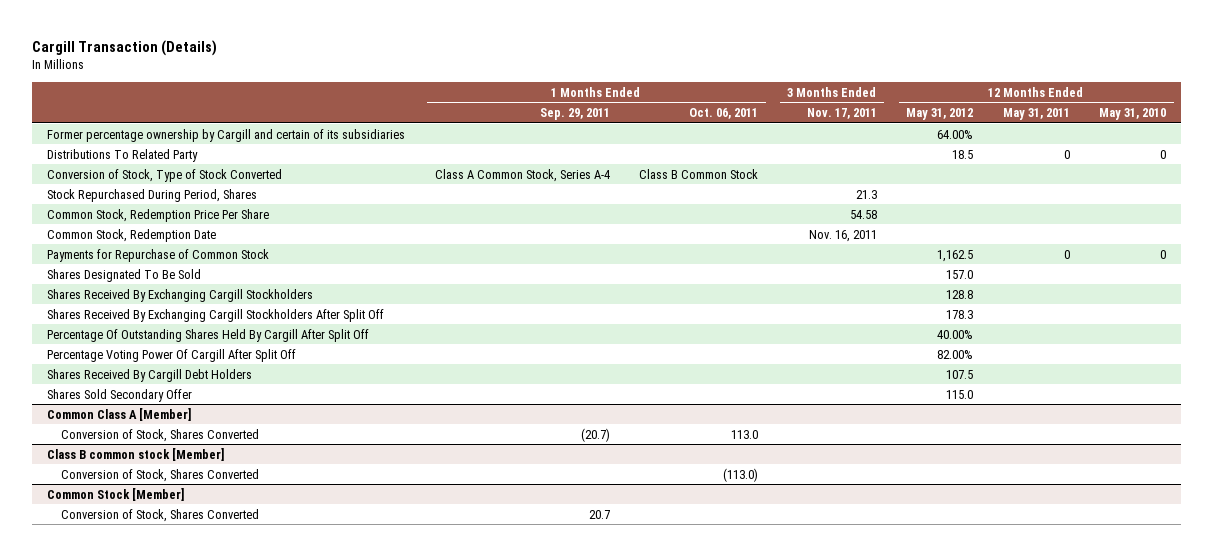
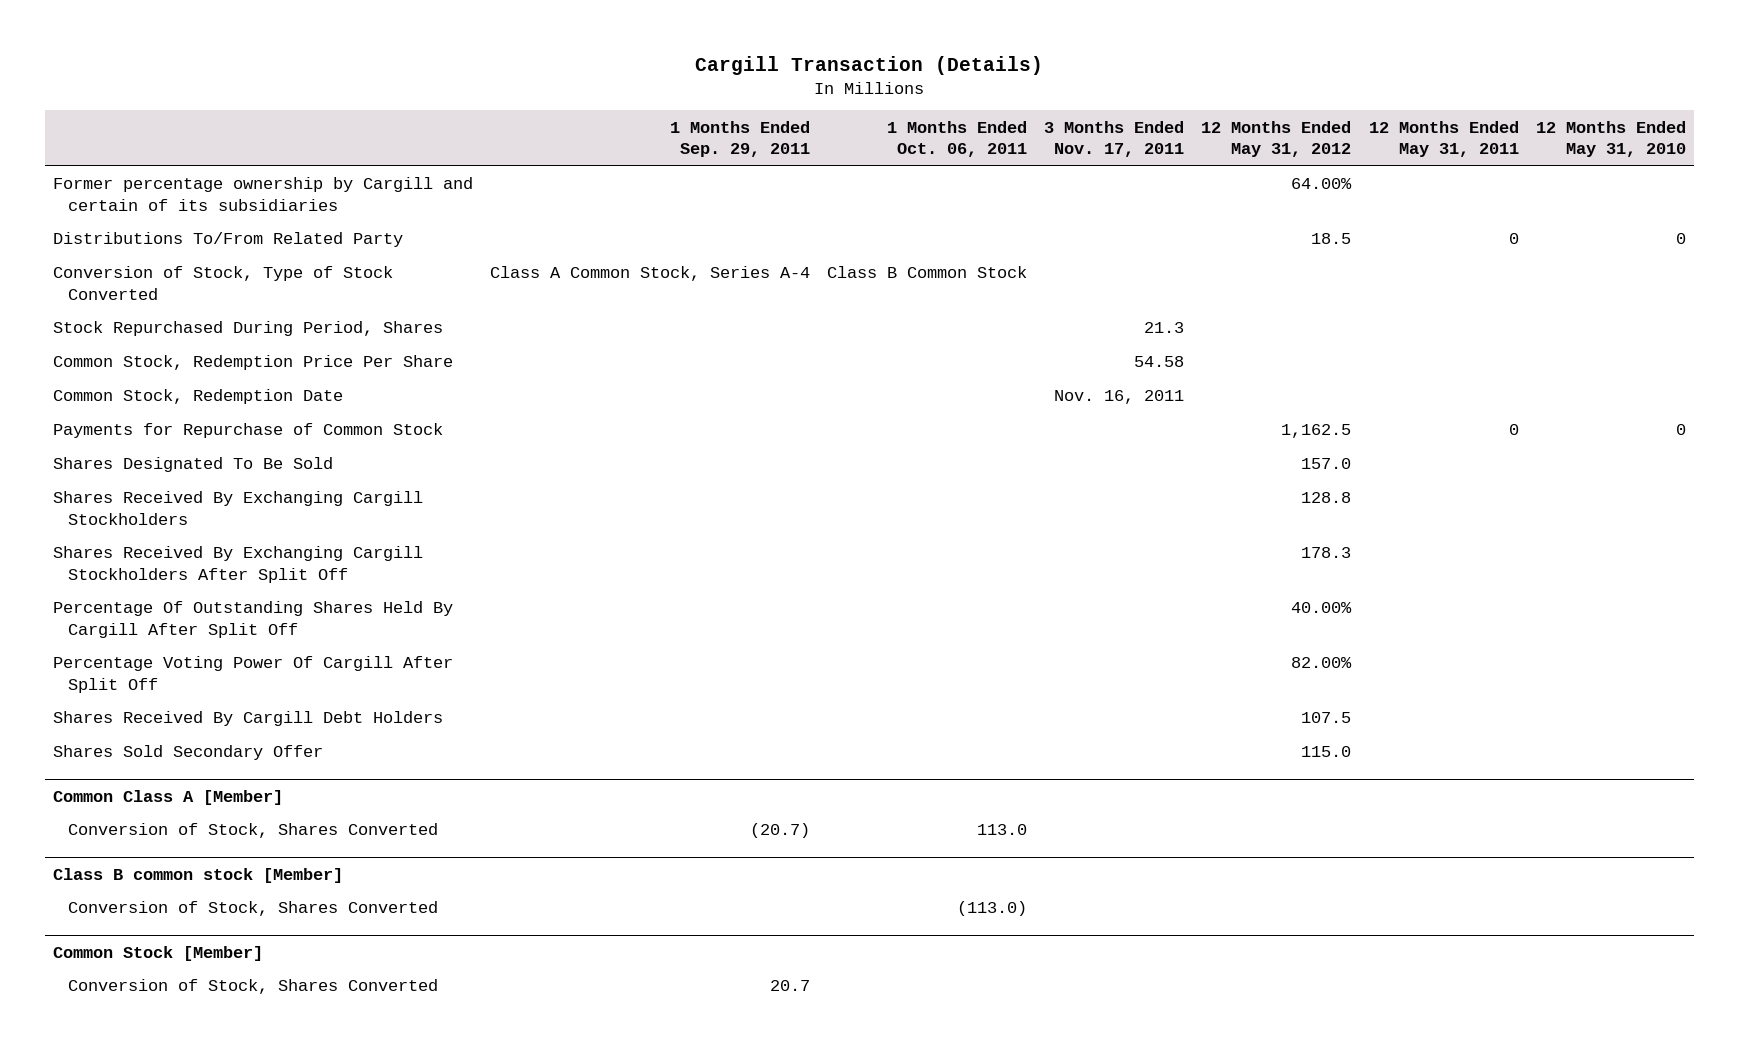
[47,148,199,162] Distributions To Related Party -> [53,232,404,248] Distributions To/From Related Party

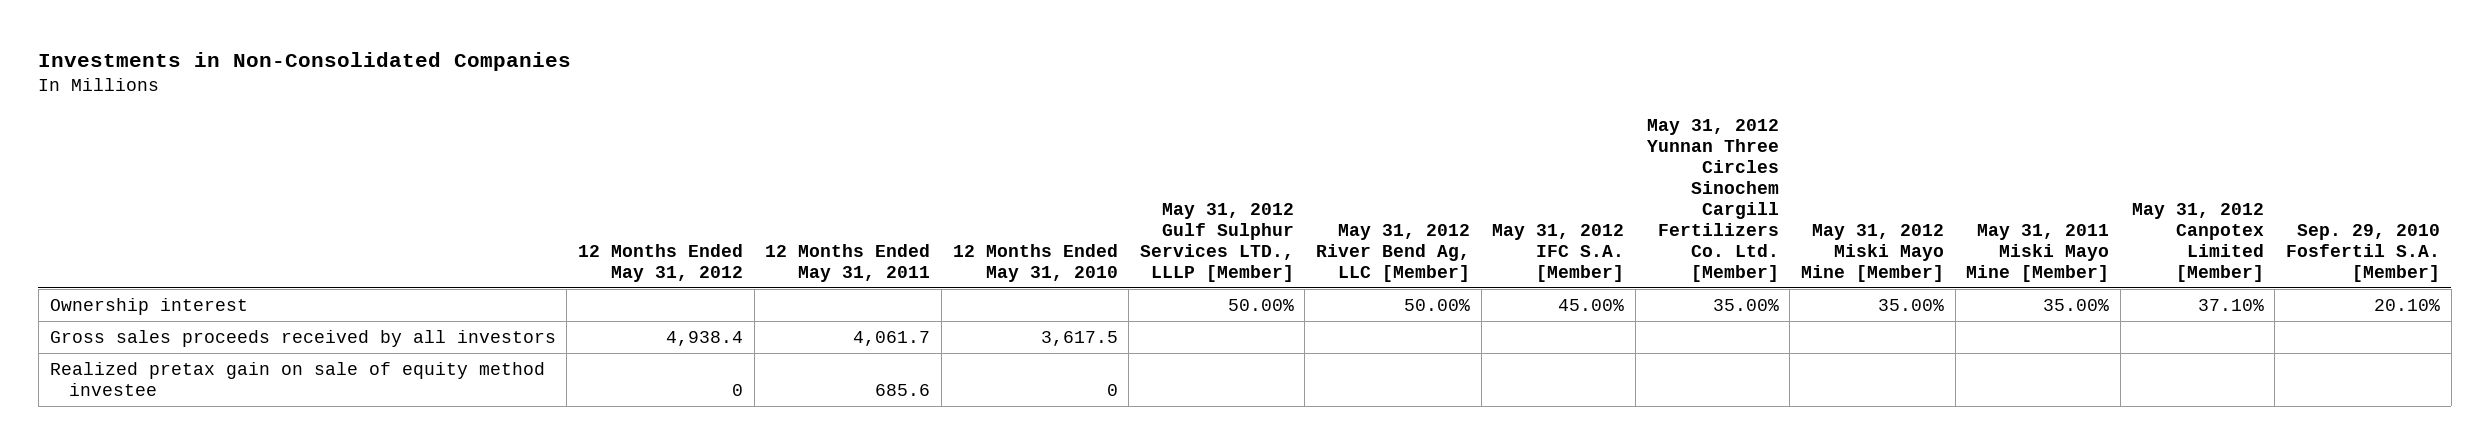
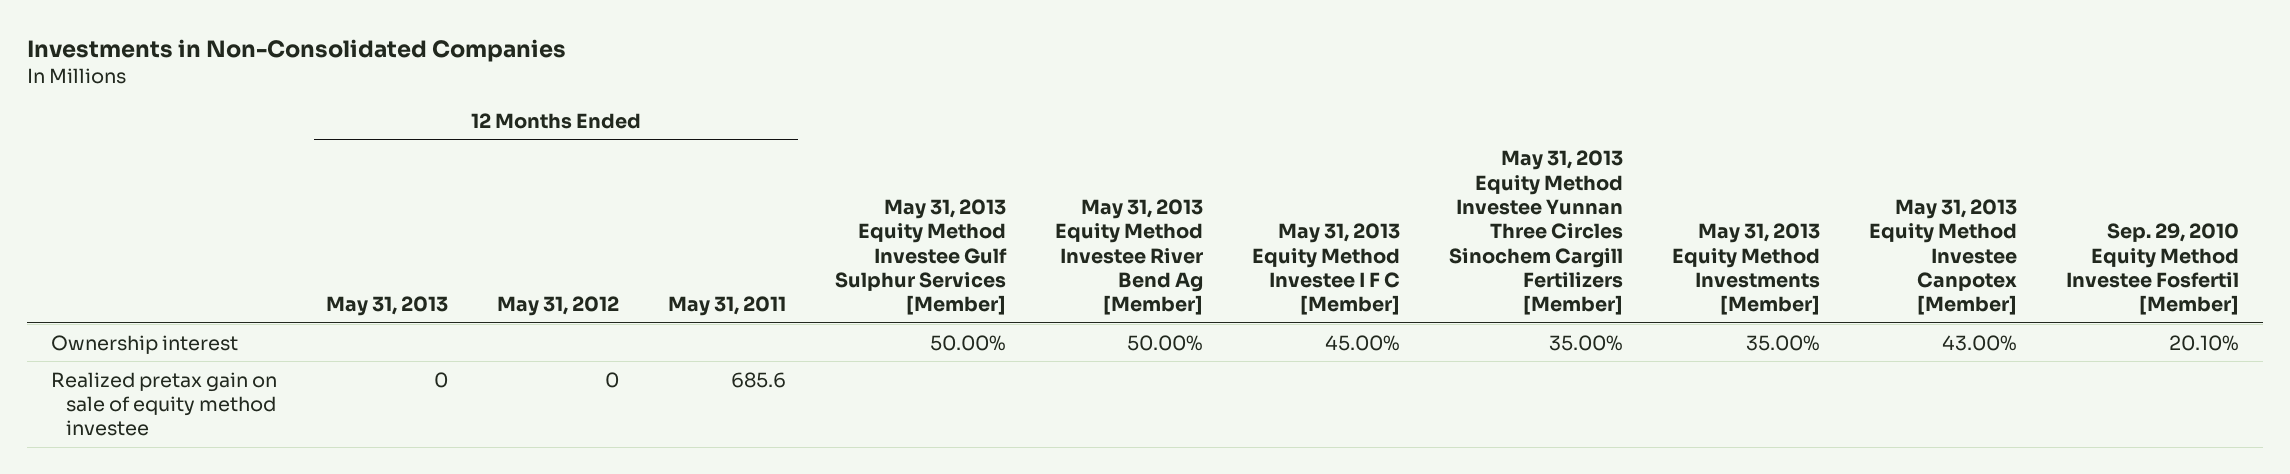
[952,243,1118,282] 12 Months Ended May 31, 2010 -> none
[1139,202,1294,282] May 31, 2012 Gulf Sulphur Services LTD., LLLP [Member] -> none
[1316,223,1471,282] May 31, 2012 River Bend Ag, LLC [Member] -> none
[1492,223,1625,282] May 31, 2012 IFC S.A. [Member] -> none
[1646,119,1779,282] May 31, 2012 Yunnan Three Circles Sinochem Cargill Fertilizers Co. Ltd. [Member] -> none
[1801,223,1945,282] May 31, 2012 Miski Mayo Mine [Member] -> none
[1966,223,2110,282] May 31, 2011 Miski Mayo Mine [Member] -> none
[2131,202,2264,282] May 31, 2012 Canpotex Limited [Member] -> none
[2285,223,2440,282] Sep. 29, 2010 Fosfertil S.A. [Member] -> none
none -> [326,296,449,317] May 31, 2013
none -> [835,198,1008,316] May 31, 2013 Equity Method Investee Gulf Sulphur Services [Member]
none -> [1055,198,1204,316] May 31, 2013 Equity Method Investee River Bend Ag [Member]
none -> [1252,223,1401,316] May 31, 2013 Equity Method Investee I F C [Member]
none -> [1449,150,1624,316] May 31, 2013 Equity Method Investee Yunnan Three Circles Sinochem Cargill Fertilizers [Member]
none -> [1671,223,1820,316] May 31, 2013 Equity Method Investments [Member]
none -> [1868,198,2017,316] May 31, 2013 Equity Method Investee Canpotex [Member]
none -> [2065,223,2239,316] Sep. 29, 2010 Equity Method Investee Fosfertil [Member]
[49,330,556,348] Gross sales proceeds received by all investors -> none

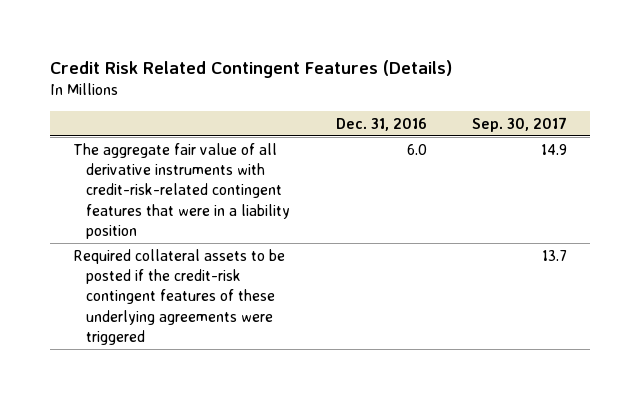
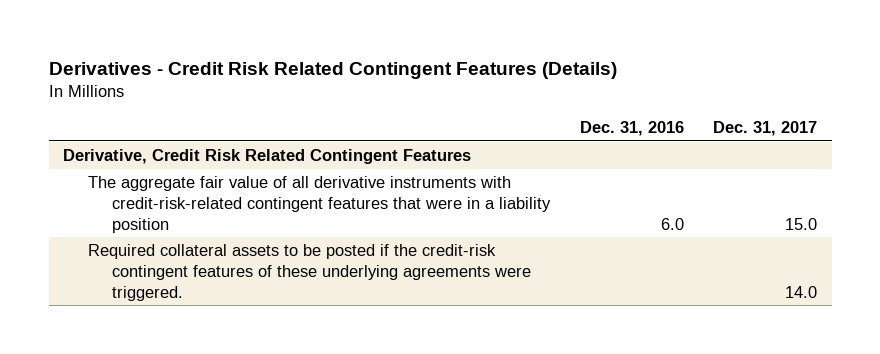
[49,60,452,79] Credit Risk Related Contingent Features (Details) -> [48,61,617,79] Derivatives - Credit Risk Related Contingent Features (Details)
[472,116,568,132] Sep. 30, 2017 -> none
none -> [712,121,817,137] Dec. 31, 2017
none -> [63,149,472,165] Derivative, Credit Risk Related Contingent Features
[72,248,285,345] Required collateral assets to be posted if the credit-risk contingent features of these underlying agreements were triggered -> [87,244,532,301] Required collateral assets to be posted if the credit-risk contingent features of these underlying agreements were triggered.

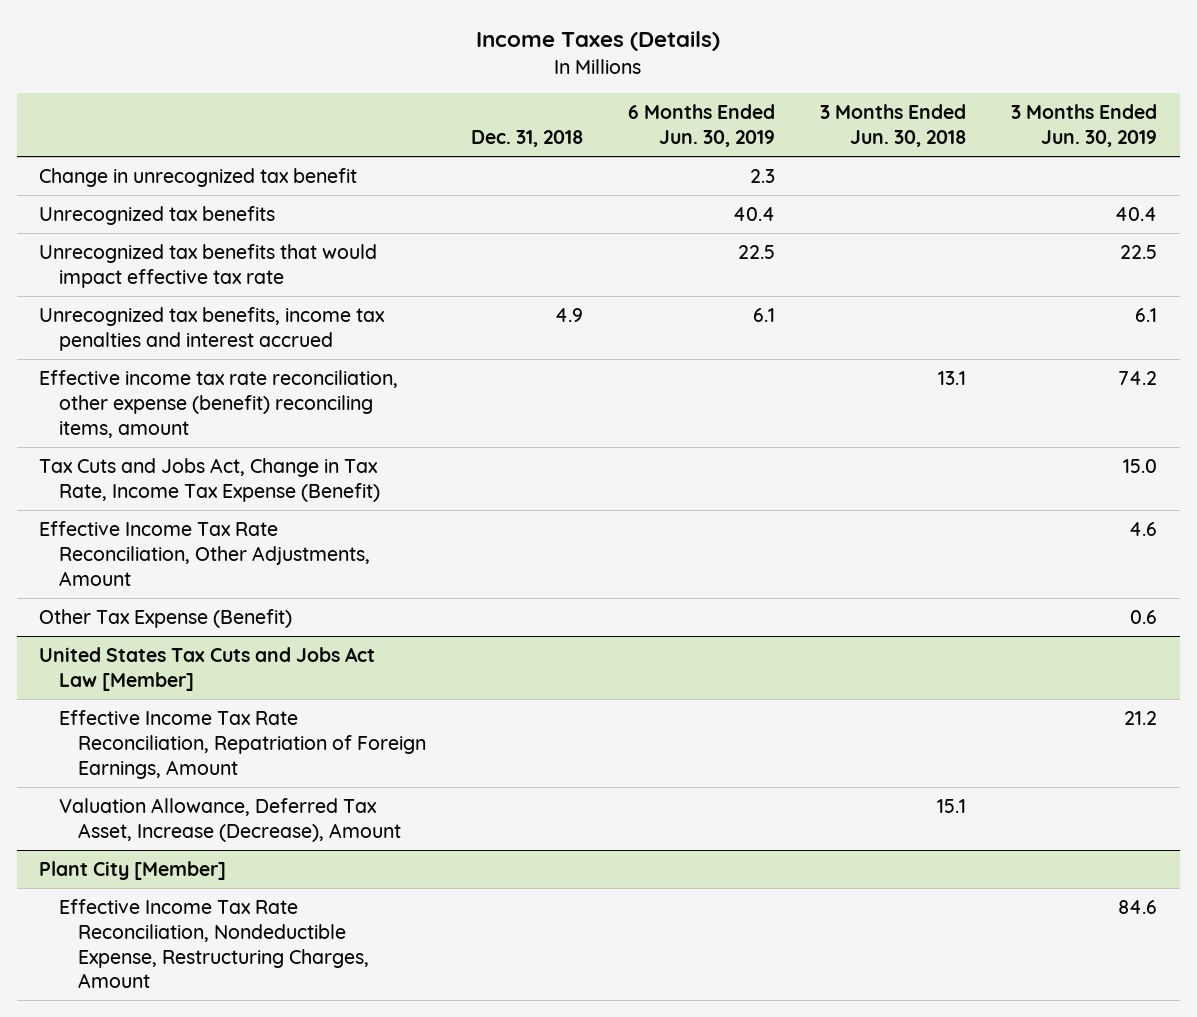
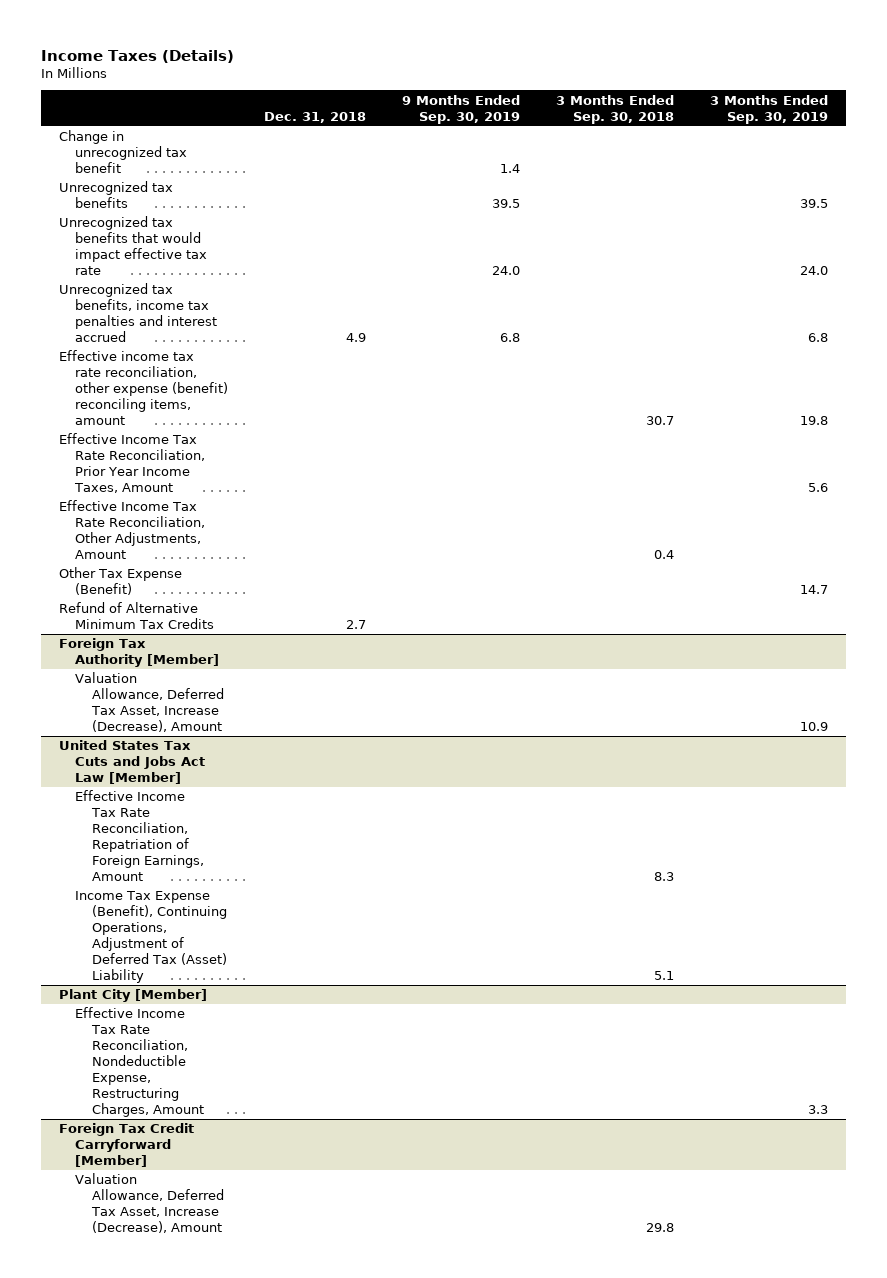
[628,104,776,148] 6 Months Ended Jun. 30, 2019 -> none
[820,104,967,148] 3 Months Ended Jun. 30, 2018 -> none
[1011,104,1158,148] 3 Months Ended Jun. 30, 2019 -> none
none -> [402,94,521,124] 9 Months Ended Sep. 30, 2019
none -> [556,94,675,124] 3 Months Ended Sep. 30, 2018
none -> [710,94,829,124] 3 Months Ended Sep. 30, 2019
[39,457,380,502] Tax Cuts and Jobs Act, Change in Tax Rate, Income Tax Expense (Benefit) -> none
none -> [58,433,206,494] Effective Income Tax Rate Reconciliation, Prior Year Income Taxes, Amount
none -> [58,602,215,630] Refund of Alternative Minimum Tax Credits
none -> [58,638,220,668] Foreign Tax Authority [Member]
none -> [75,672,224,733] Valuation Allowance, Deferred Tax Asset, Increase (Decrease), Amount
[58,797,402,842] Valuation Allowance, Deferred Tax Asset, Increase (Decrease), Amount -> none
none -> [75,891,227,984] Income Tax Expense (Benefit), Continuing Operations, Adjustment of Deferred Tax (Asset) Liability
none -> [58,1123,194,1168] Foreign Tax Credit Carryforward [Member]
none -> [75,1173,224,1234] Valuation Allowance, Deferred Tax Asset, Increase (Decrease), Amount

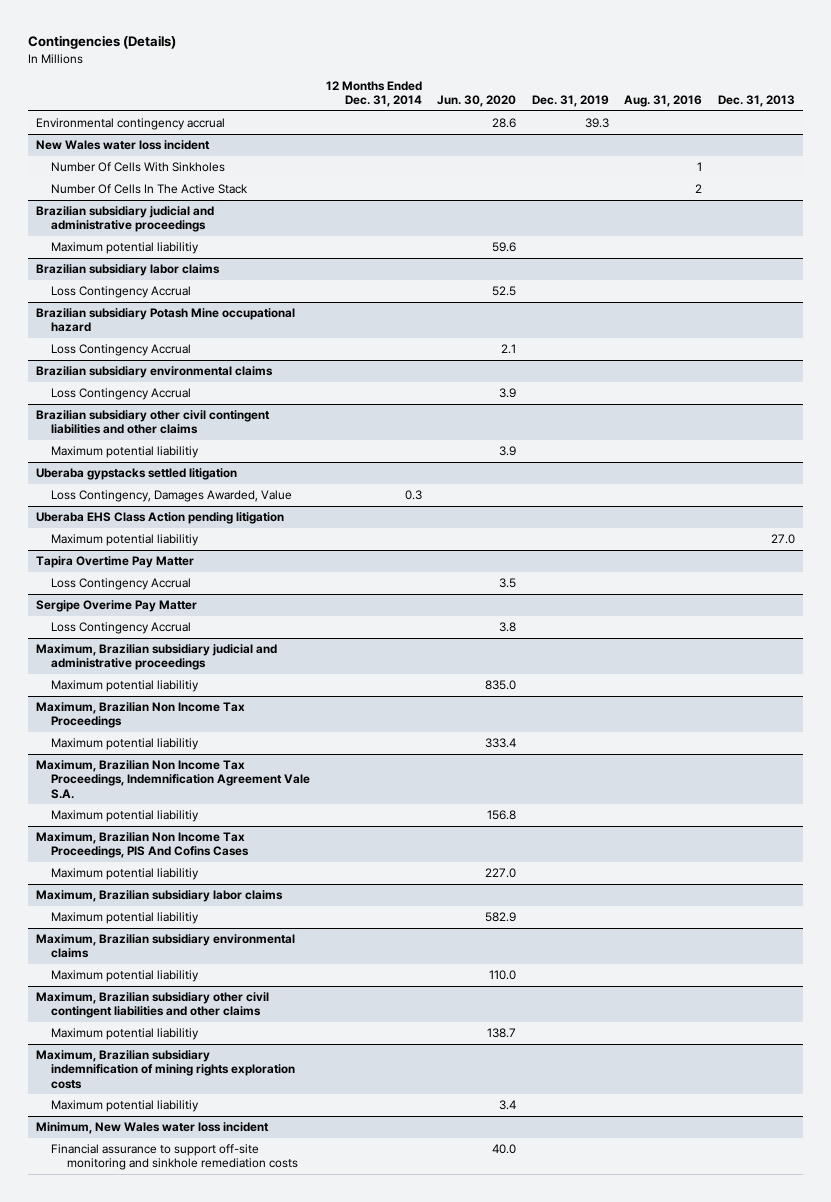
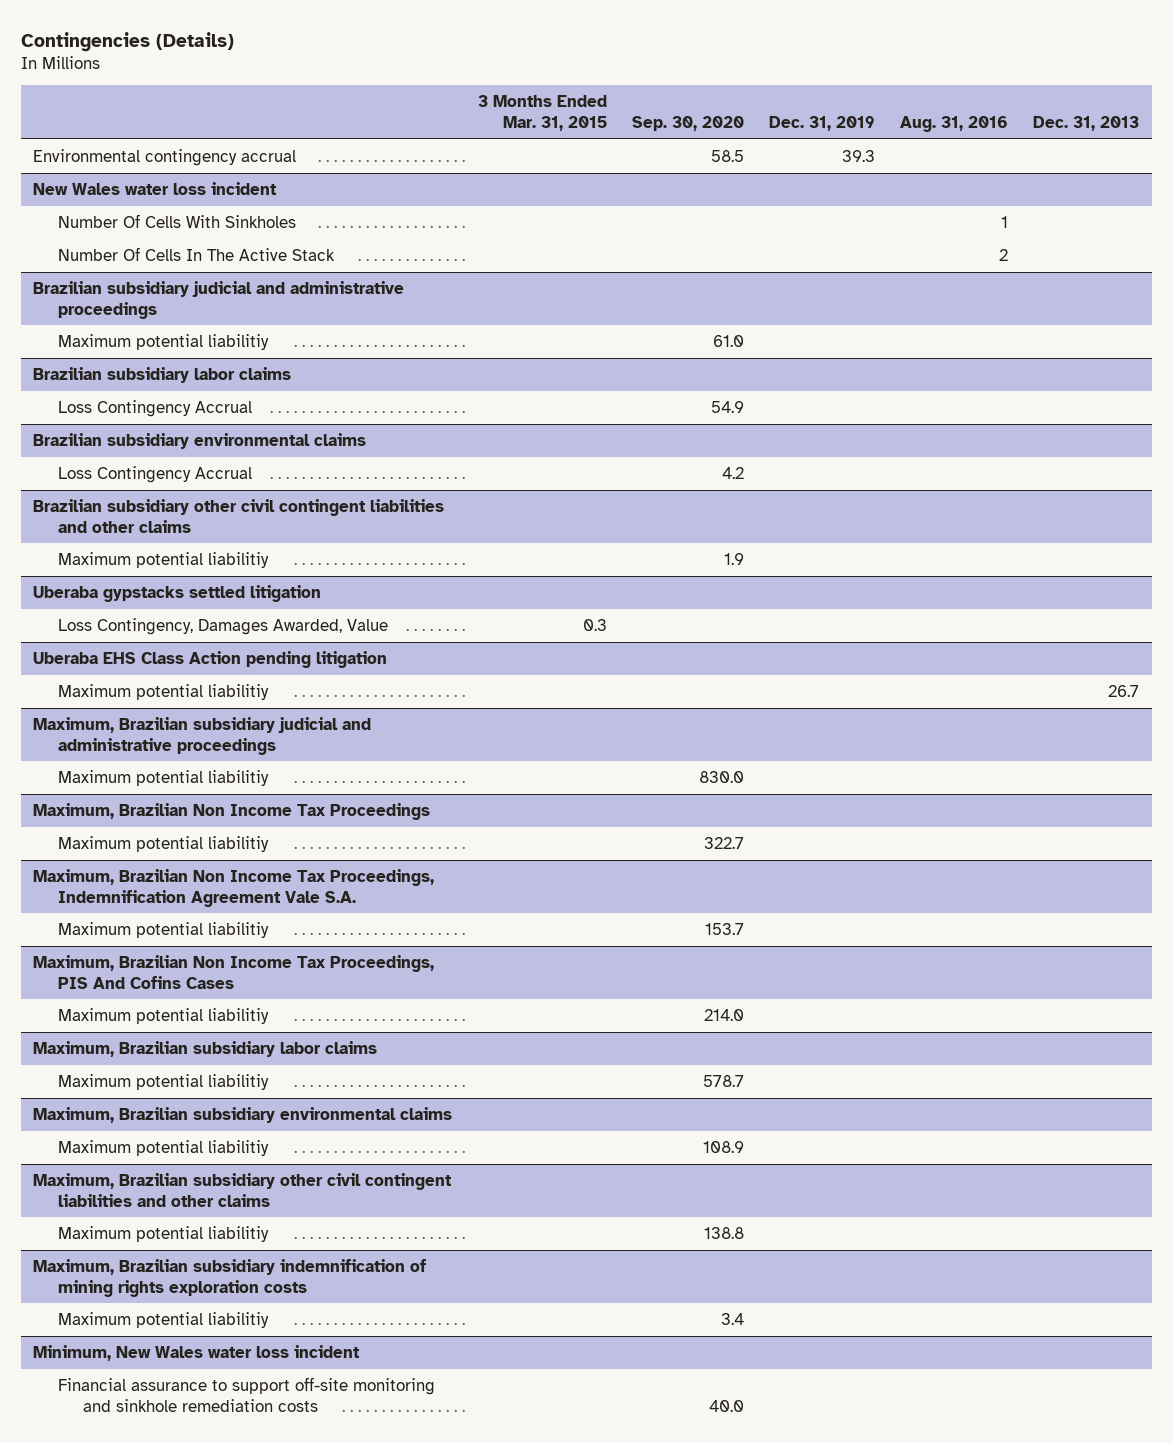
[325,80,422,107] 12 Months Ended Dec. 31, 2014 -> none
[437,94,517,107] Jun. 30, 2020 -> none
none -> [477,95,607,132] 3 Months Ended Mar. 31, 2015
none -> [631,116,744,132] Sep. 30, 2020
[35,308,295,333] Brazilian subsidiary Potash Mine occupational hazard -> none
[51,344,192,357] Loss Contingency Accrual -> none
[35,556,194,569] Tapira Overtime Pay Matter -> none
[51,578,192,591] Loss Contingency Accrual -> none
[35,600,197,613] Sergipe Overime Pay Matter -> none
[51,622,192,635] Loss Contingency Accrual -> none
[770,534,795,545] 27.0 -> [1108,685,1140,698] 26.7

